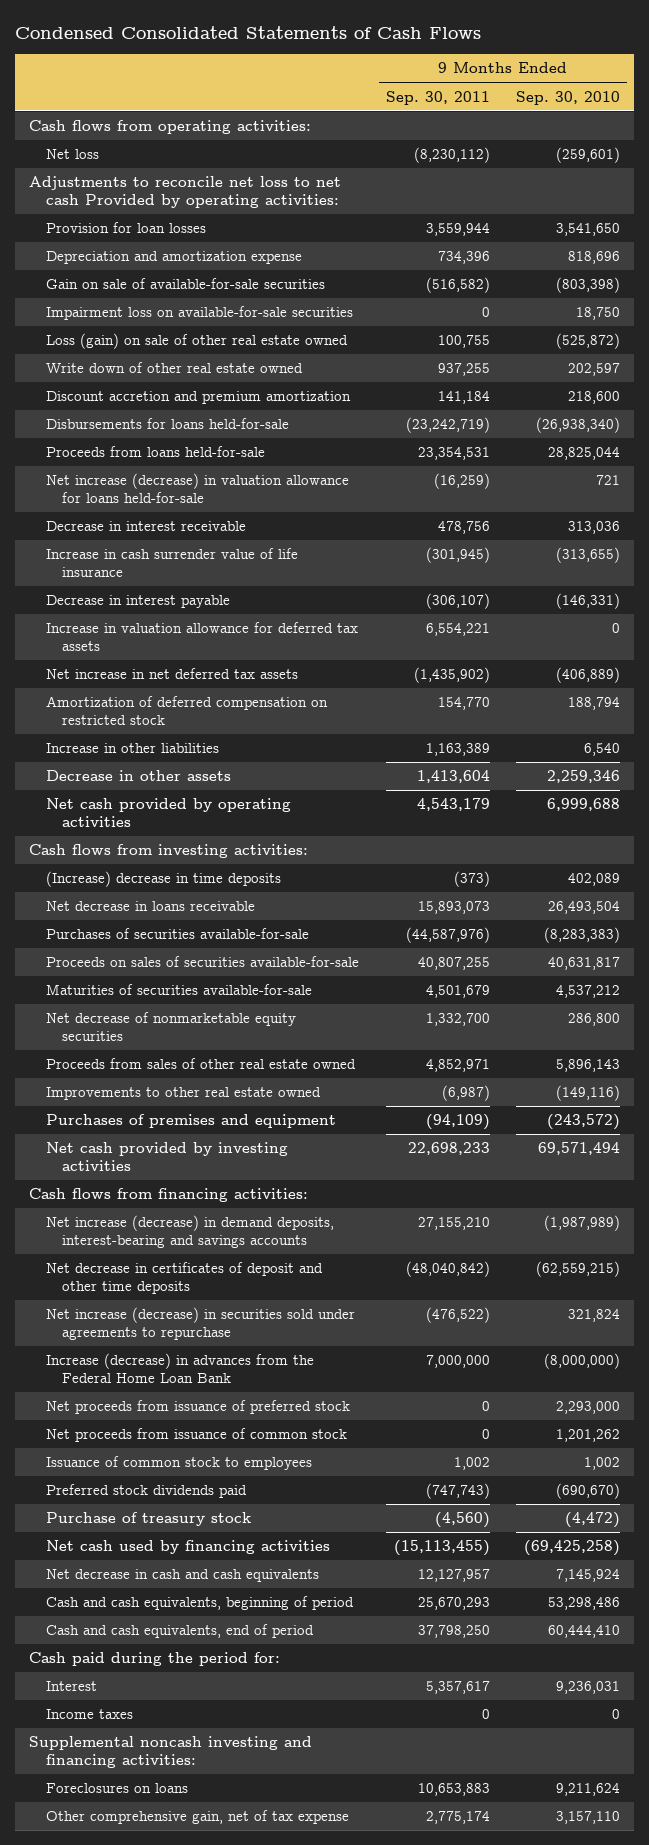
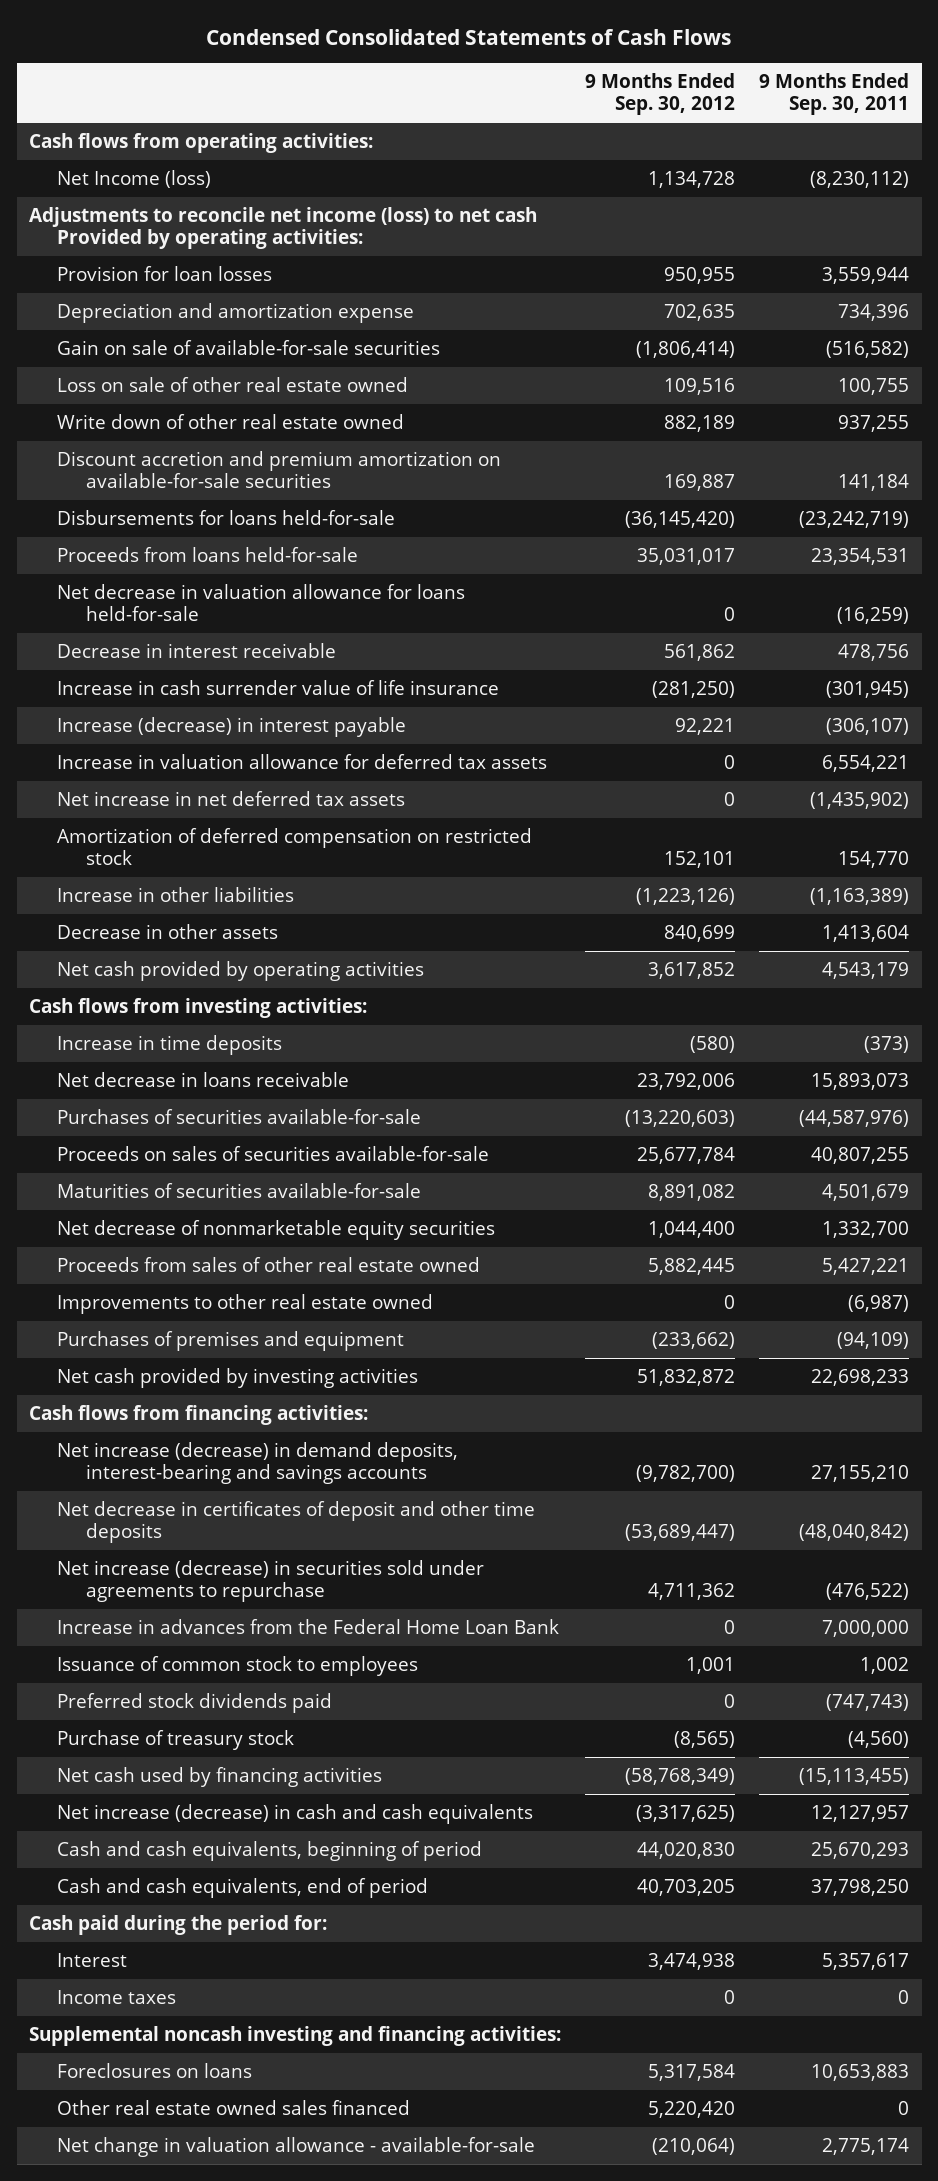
[516,90,621,105] Sep. 30, 2010 -> none
none -> [585,73,736,116] 9 Months Ended Sep. 30, 2012
[45,149,99,160] Net loss -> [57,169,212,188] Net Income (loss)
[28,176,341,208] Adjustments to reconcile net loss to net cash Provided by operating activities: -> [28,206,537,250] Adjustments to reconcile net income (loss) to net cash Provided by operating activities:
[45,306,353,321] Impairment loss on available-for-sale securities -> none
[45,333,348,350] Loss (gain) on sale of other real estate owned -> [57,376,409,392] Loss on sale of other real estate owned
[45,391,351,405] Discount accretion and premium amortization -> [57,450,502,489] Discount accretion and premium amortization on available-for-sale securities
[45,473,349,503] Net increase (decrease) in valuation allowance for loans held-for-sale -> [57,583,466,622] Net decrease in valuation allowance for loans held-for-sale
[45,595,230,609] Decrease in interest payable -> [57,716,407,737] Increase (decrease) in interest payable
[425,743,490,757] 1,163,389 -> [810,887,910,905] (1,163,389)
[45,871,281,888] (Increase) decrease in time deposits -> [57,1034,283,1055] Increase in time deposits
[425,1059,490,1073] 4,852,971 -> [822,1257,910,1275] 5,427,221
[45,1400,350,1415] Net proceeds from issuance of preferred stock -> none
[45,1428,347,1443] Net proceeds from issuance of common stock -> none
[45,1353,314,1383] Increase (decrease) in advances from the Federal Home Loan Bank -> [57,1618,560,1634] Increase in advances from the Federal Home Loan Bank
[45,1569,319,1583] Net decrease in cash and cash equivalents -> [57,1803,534,1824] Net increase (decrease) in cash and cash equivalents
none -> [57,2099,411,2115] Other real estate owned sales financed
[45,1810,349,1825] Other comprehensive gain, net of tax expense -> [57,2136,536,2157] Net change in valuation allowance - available-for-sale

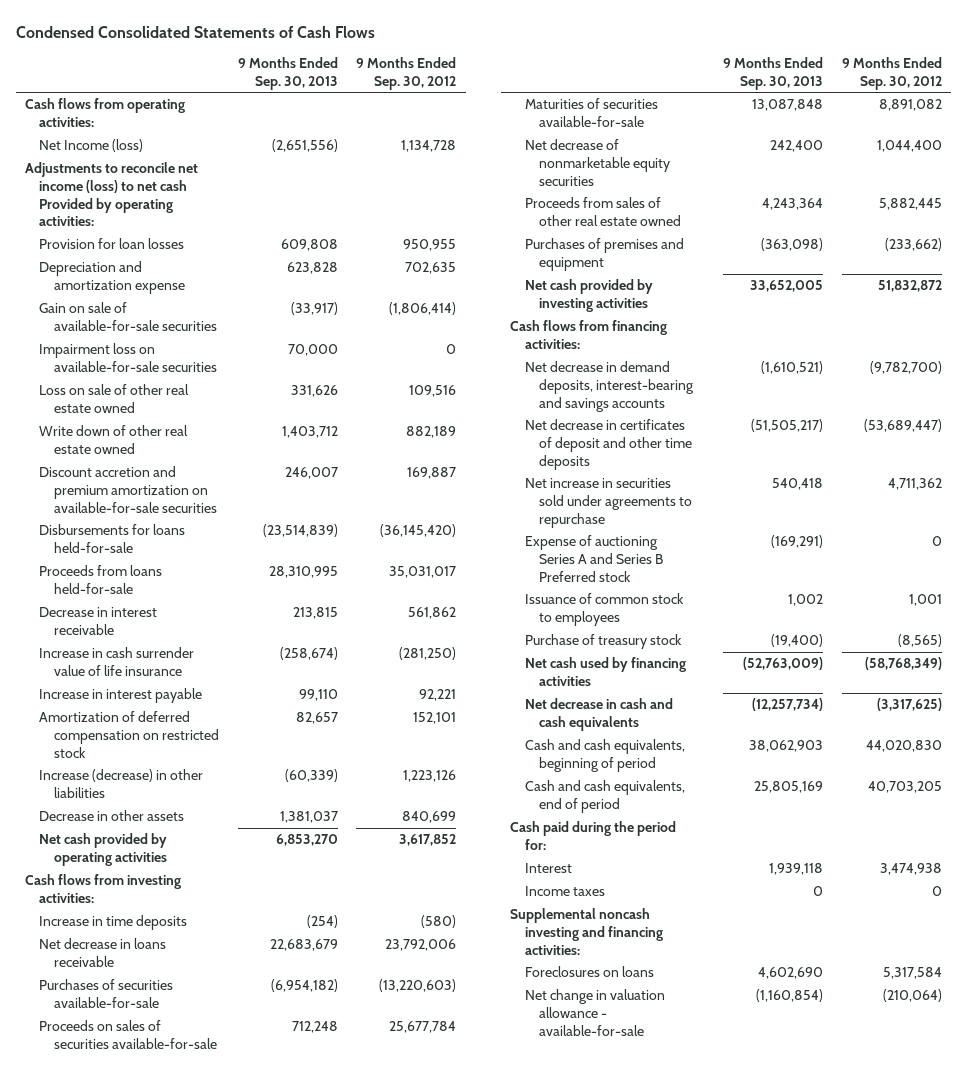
[759,73,910,116] 9 Months Ended Sep. 30, 2011 -> none
none -> [237,57,338,90] 9 Months Ended Sep. 30, 2013
none -> [39,343,217,372] Impairment loss on available-for-sale securities
[57,583,466,622] Net decrease in valuation allowance for loans held-for-sale -> none
[57,716,407,737] Increase (decrease) in interest payable -> none
[57,753,548,769] Increase in valuation allowance for deferred tax assets -> none
[57,790,406,806] Net increase in net deferred tax assets -> [39,688,203,704] Increase in interest payable
[724,791,736,806] 0 -> [419,689,457,702] 92,221
[57,886,295,902] Increase in other liabilities -> [39,769,204,798] Increase (decrease) in other liabilities
[636,887,736,905] (1,223,126) -> [403,770,457,783] 1,223,126
[57,1293,434,1314] Improvements to other real estate owned -> none
[57,1441,459,1485] Net increase (decrease) in demand deposits, interest-bearing and savings accounts -> [524,361,695,412] Net decrease in demand deposits, interest-bearing and savings accounts
[57,1618,560,1634] Increase in advances from the Federal Home Loan Bank -> none
[57,1559,485,1603] Net increase (decrease) in securities sold under agreements to repurchase -> [524,478,693,528] Net increase in securities sold under agreements to repurchase
none -> [524,535,664,582] Expense of auctioning Series A and Series B Preferred stock
[57,1692,333,1713] Preferred stock dividends paid -> none
[57,1803,534,1824] Net increase (decrease) in cash and cash equivalents -> [524,698,673,731] Net decrease in cash and cash equivalents
[57,2099,411,2115] Other real estate owned sales financed -> none

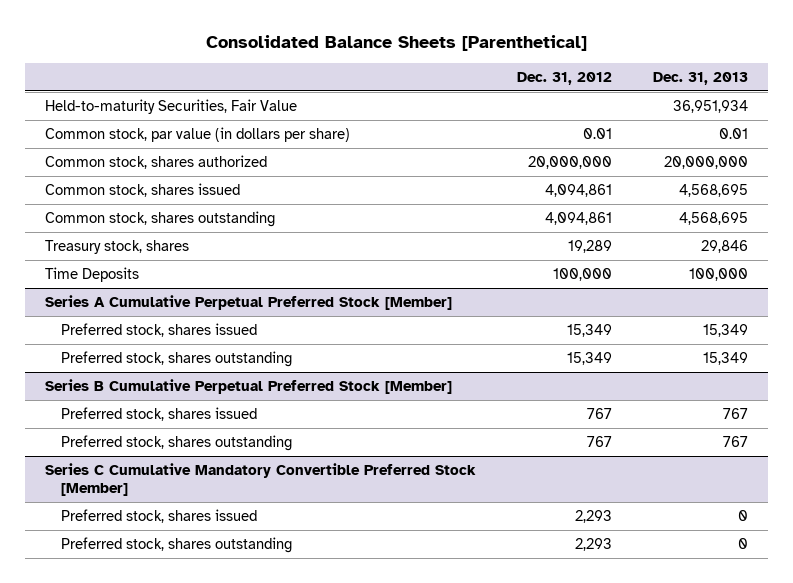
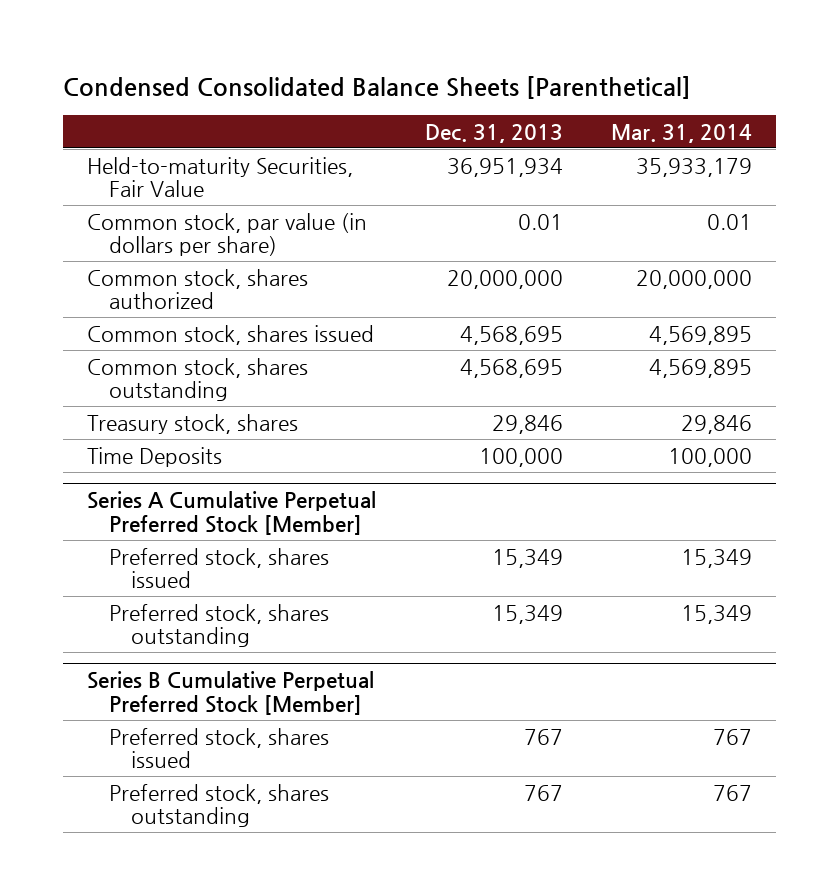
[205,35,587,52] Consolidated Balance Sheets [Parenthetical] -> [63,75,692,99] Condensed Consolidated Balance Sheets [Parenthetical]
[517,72,613,86] Dec. 31, 2012 -> none
none -> [611,123,753,143] Mar. 31, 2014
[45,462,477,497] Series C Cumulative Mandatory Convertible Preferred Stock [Member] -> none
[60,508,257,523] Preferred stock, shares issued -> none
[60,536,292,553] Preferred stock, shares outstanding -> none

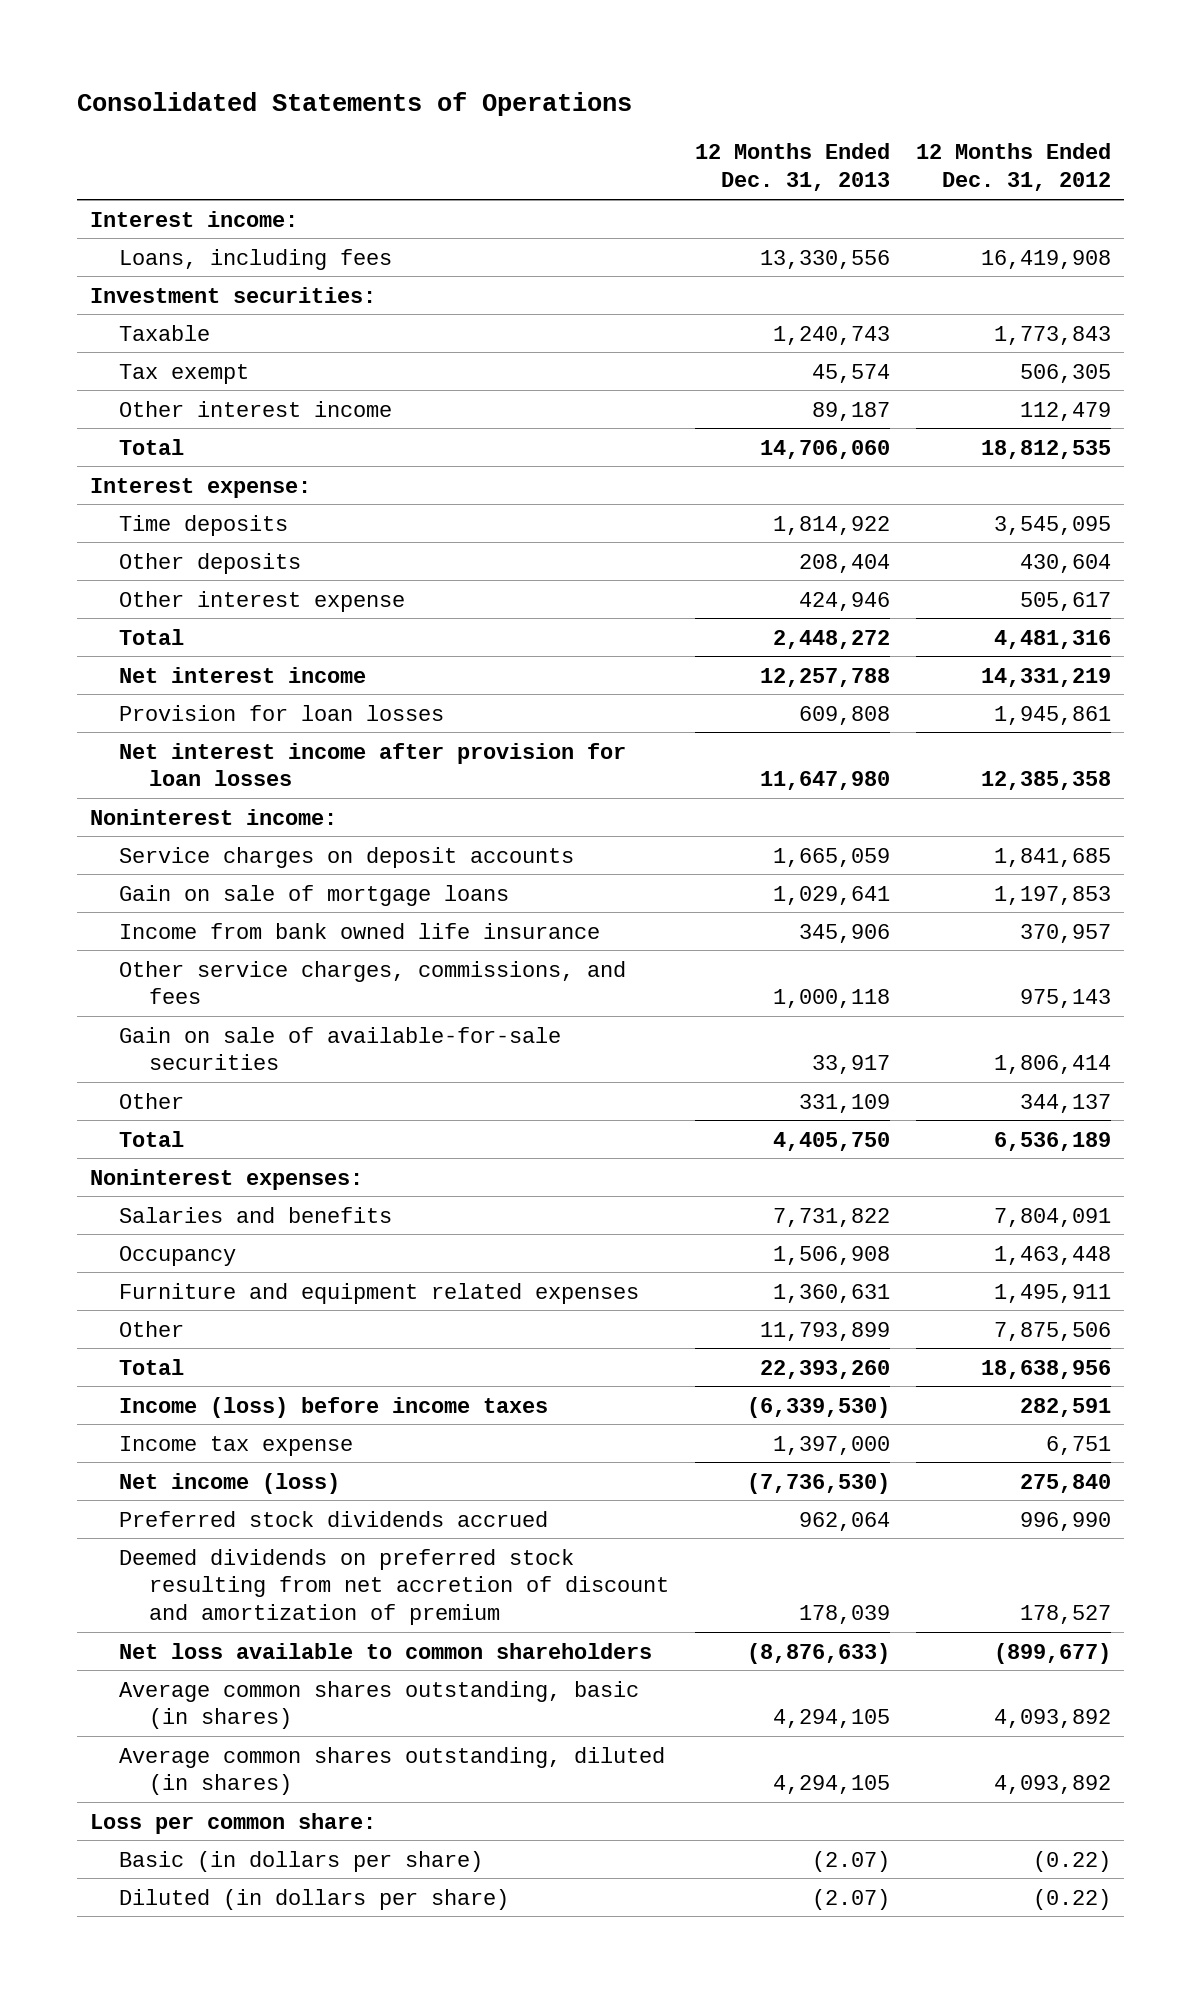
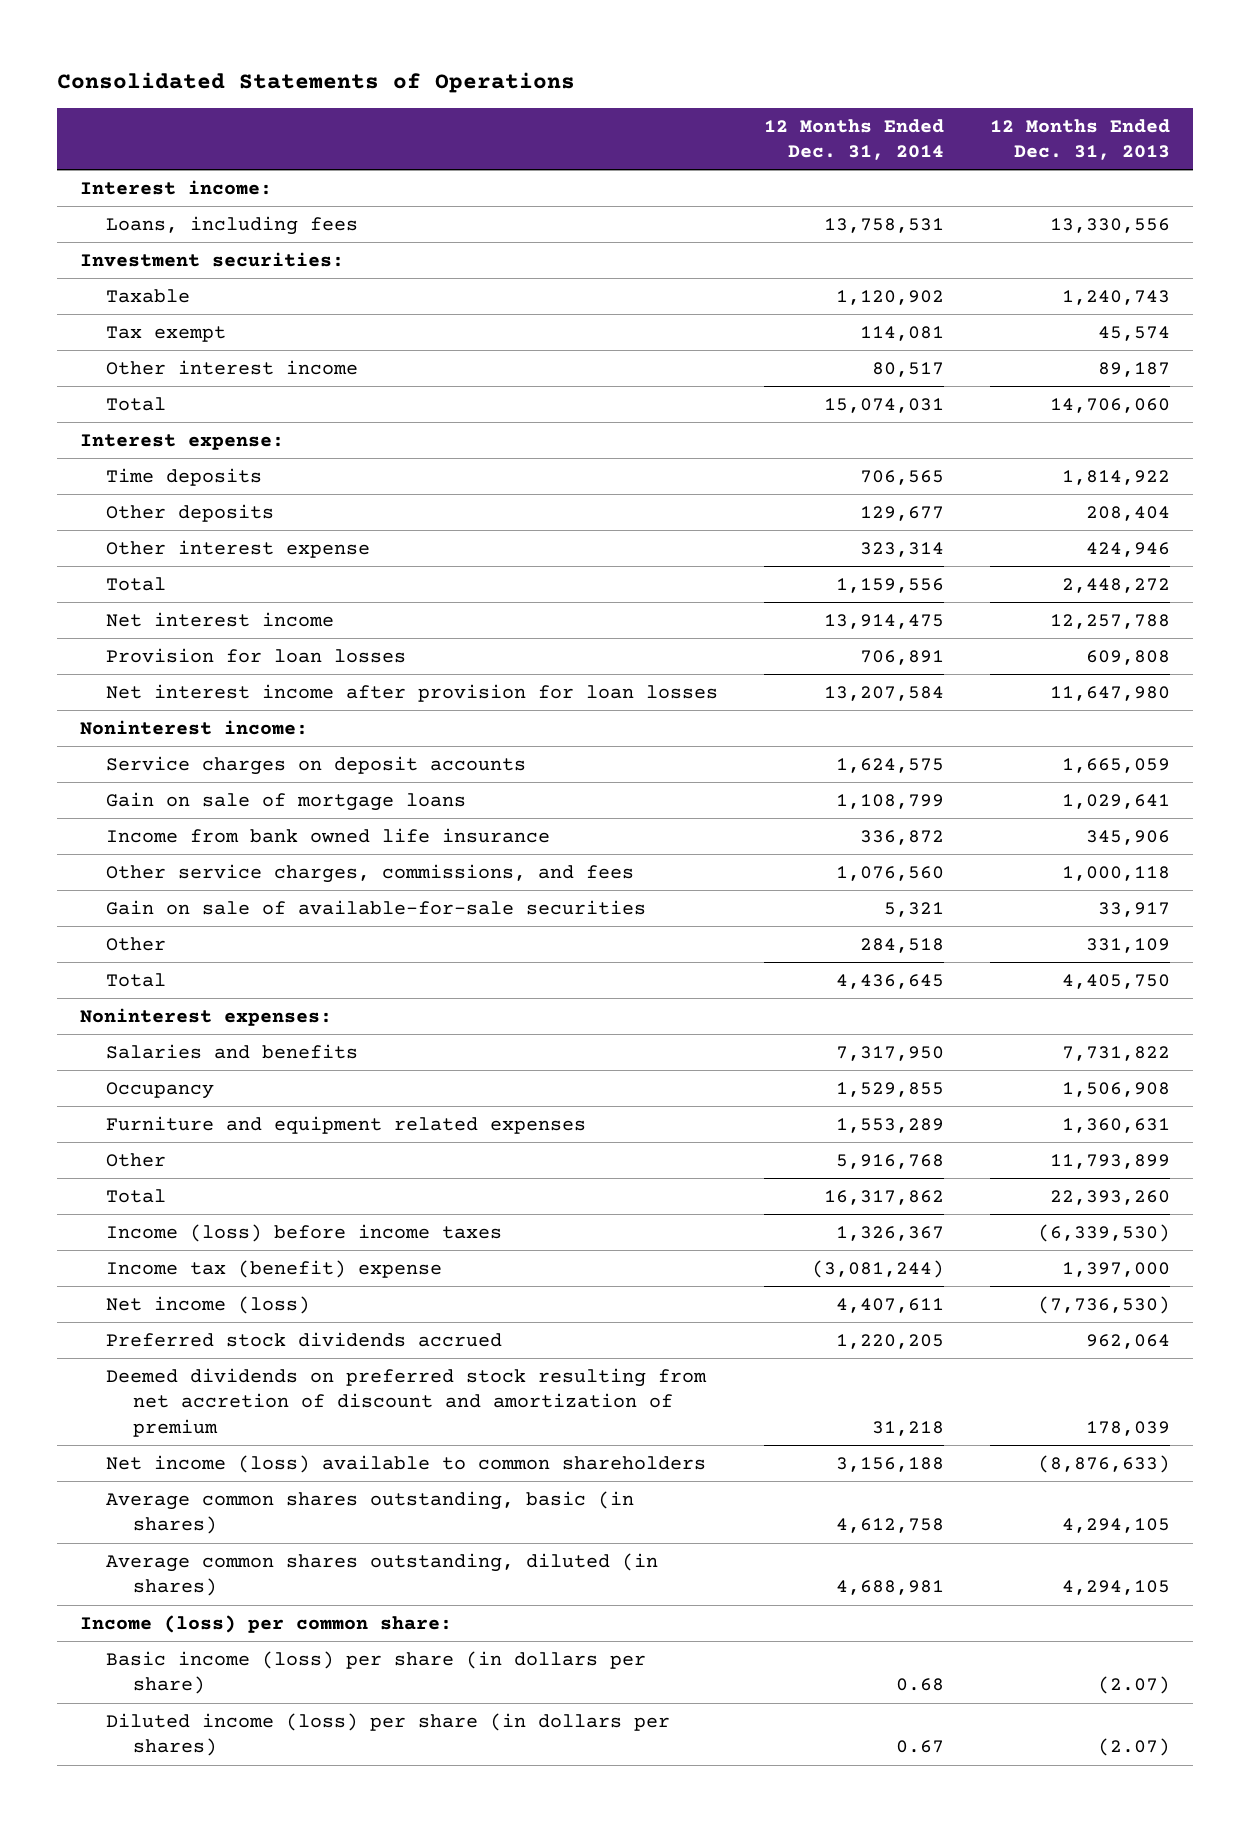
[915,143,1111,192] 12 Months Ended Dec. 31, 2012 -> none
none -> [764,118,945,161] 12 Months Ended Dec. 31, 2014
[119,1435,354,1456] Income tax expense -> [106,1259,443,1278] Income tax (benefit) expense
[119,1642,653,1659] Net loss available to common shareholders -> [106,1454,707,1473] Net income (loss) available to common shareholders
[89,1812,376,1834] Loss per common share: -> [79,1614,452,1633] Income (loss) per common share:
[119,1850,484,1872] Basic (in dollars per share) -> [106,1650,647,1695] Basic income (loss) per share (in dollars per share)
[119,1888,510,1910] Diluted (in dollars per share) -> [106,1712,671,1757] Diluted income (loss) per share (in dollars per shares)

